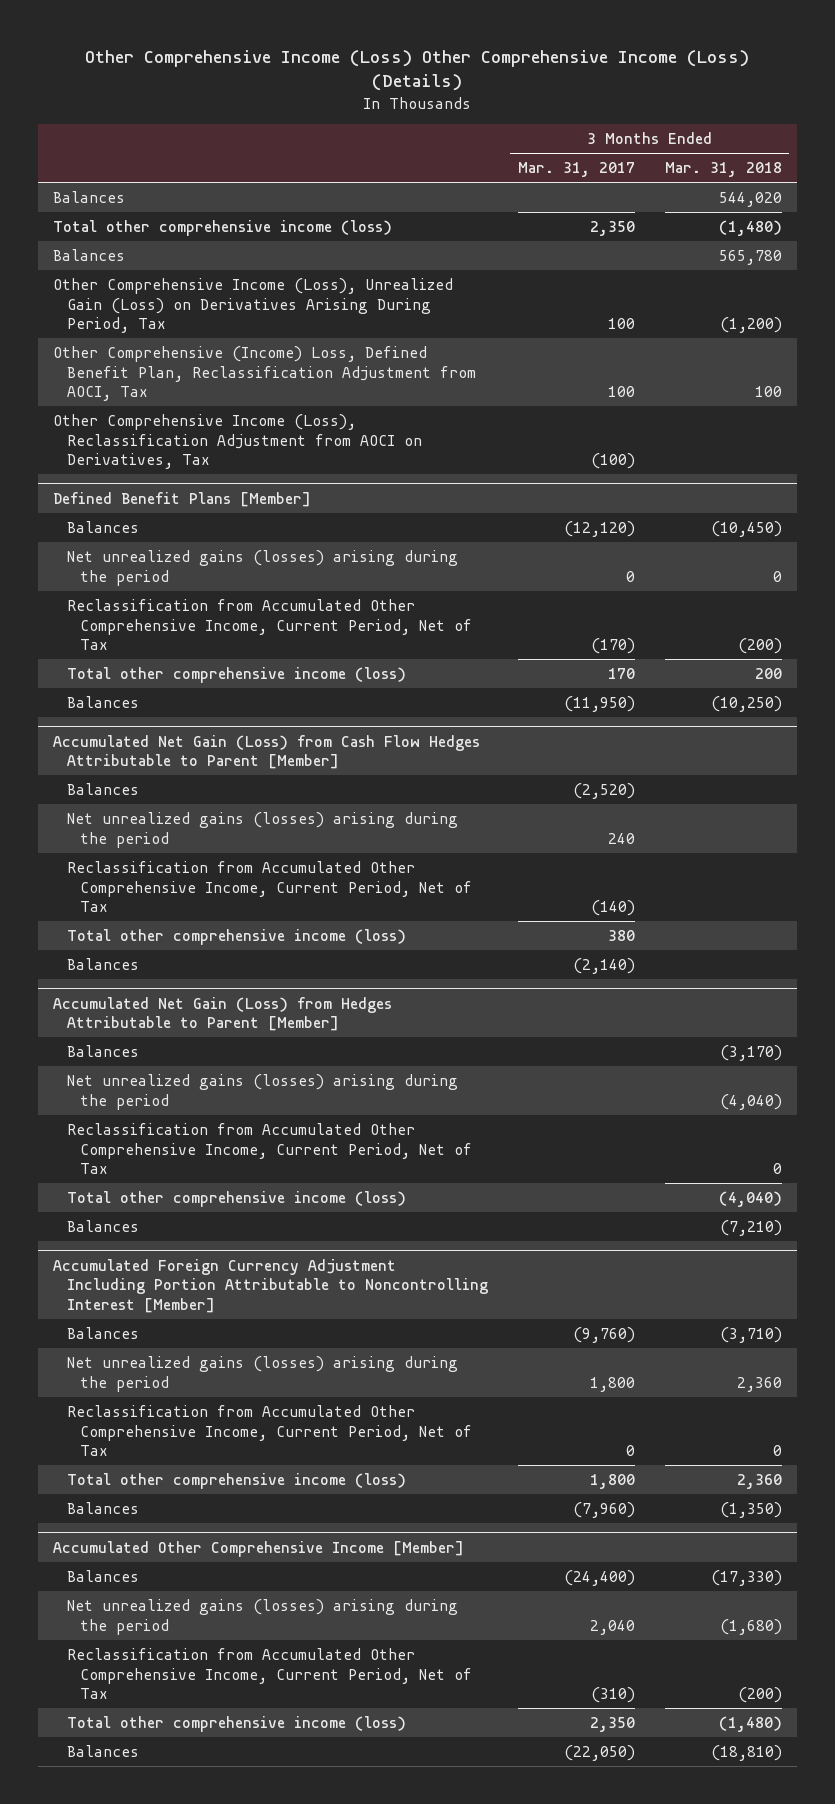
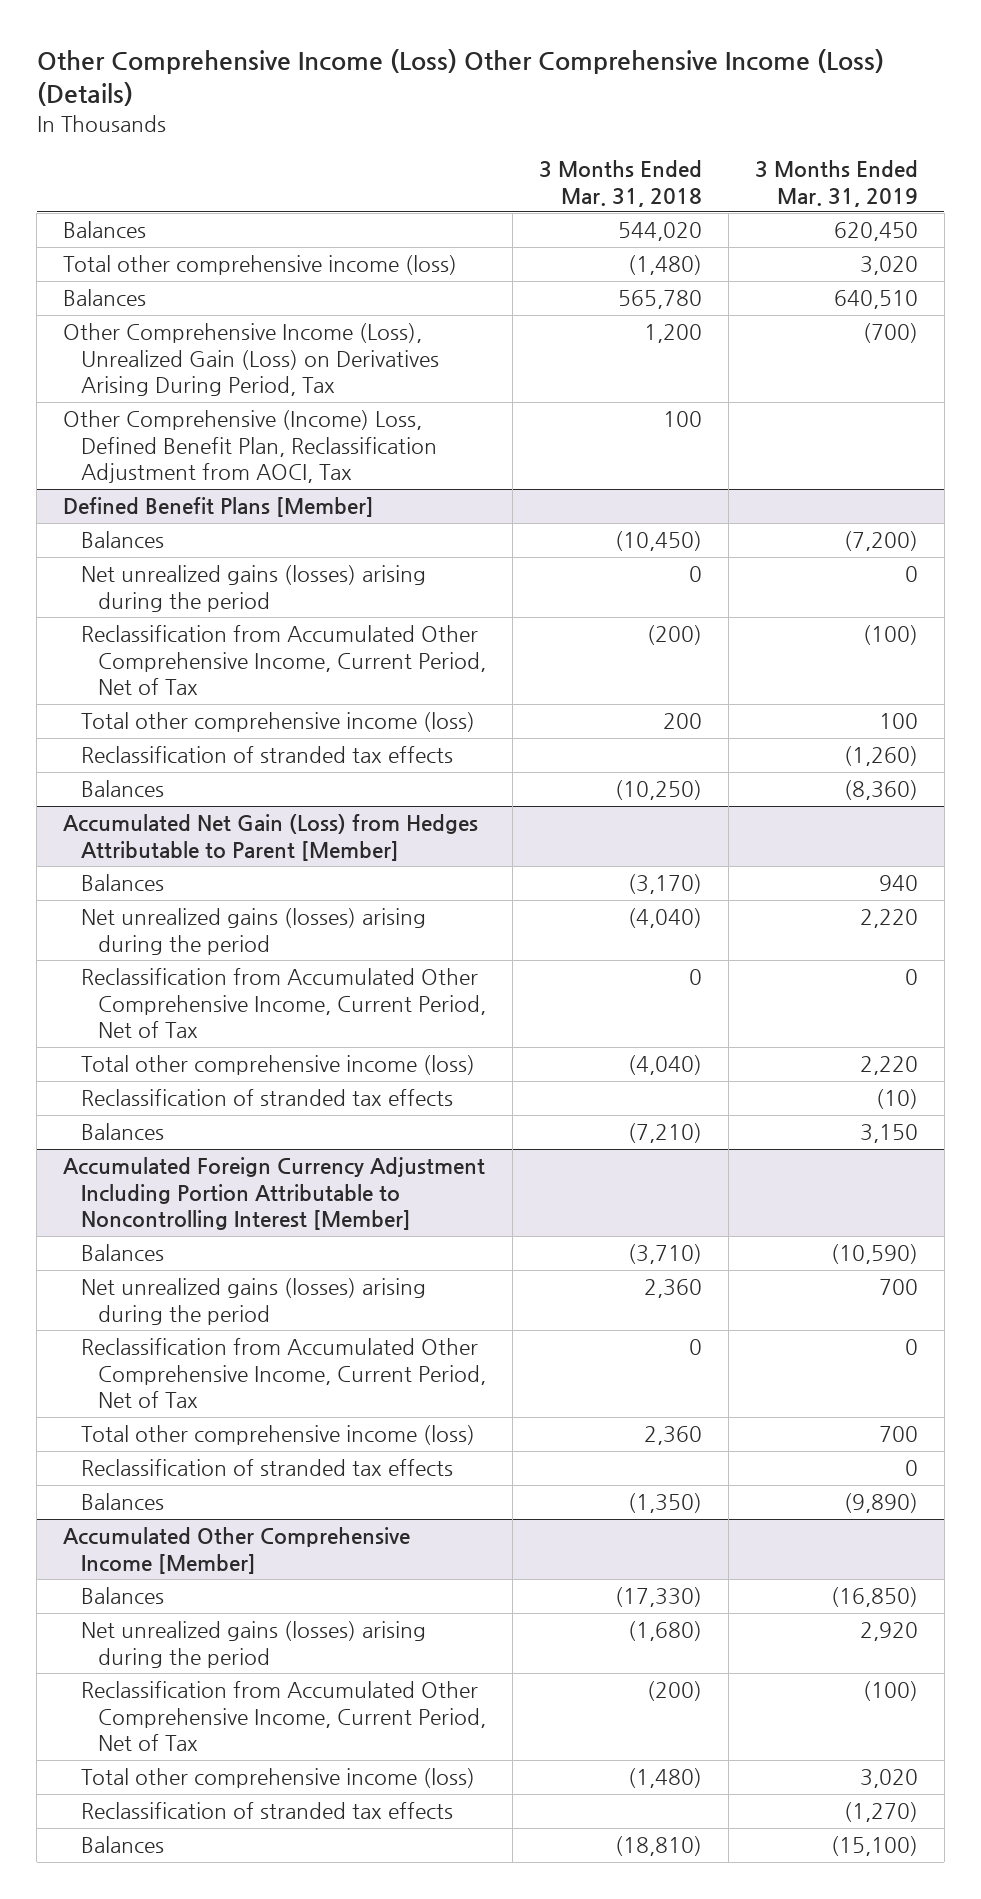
[517,162,635,178] Mar. 31, 2017 -> none
none -> [754,160,918,207] 3 Months Ended Mar. 31, 2019
[719,317,782,334] (1,200) -> [644,324,703,344] 1,200
[53,413,422,470] Other Comprehensive Income (Loss), Reclassification Adjustment from AOCI on Derivatives, Tax -> none
none -> [80,746,453,764] Reclassification of stranded tax effects
[53,734,481,770] Accumulated Net Gain (Loss) from Cash Flow Hedges Attributable to Parent [Member] -> none
[66,782,139,795] Balances -> none
[66,811,458,848] Net unrealized gains (losses) arising during the period -> none
[66,860,473,913] Reclassification from Accumulated Other Comprehensive Income, Current Period, Net of Tax -> none
[66,928,406,945] Total other comprehensive income (loss) -> none
[66,957,139,970] Balances -> none
none -> [80,1089,453,1107] Reclassification of stranded tax effects
none -> [80,1459,453,1477] Reclassification of stranded tax effects
none -> [80,1802,453,1820] Reclassification of stranded tax effects

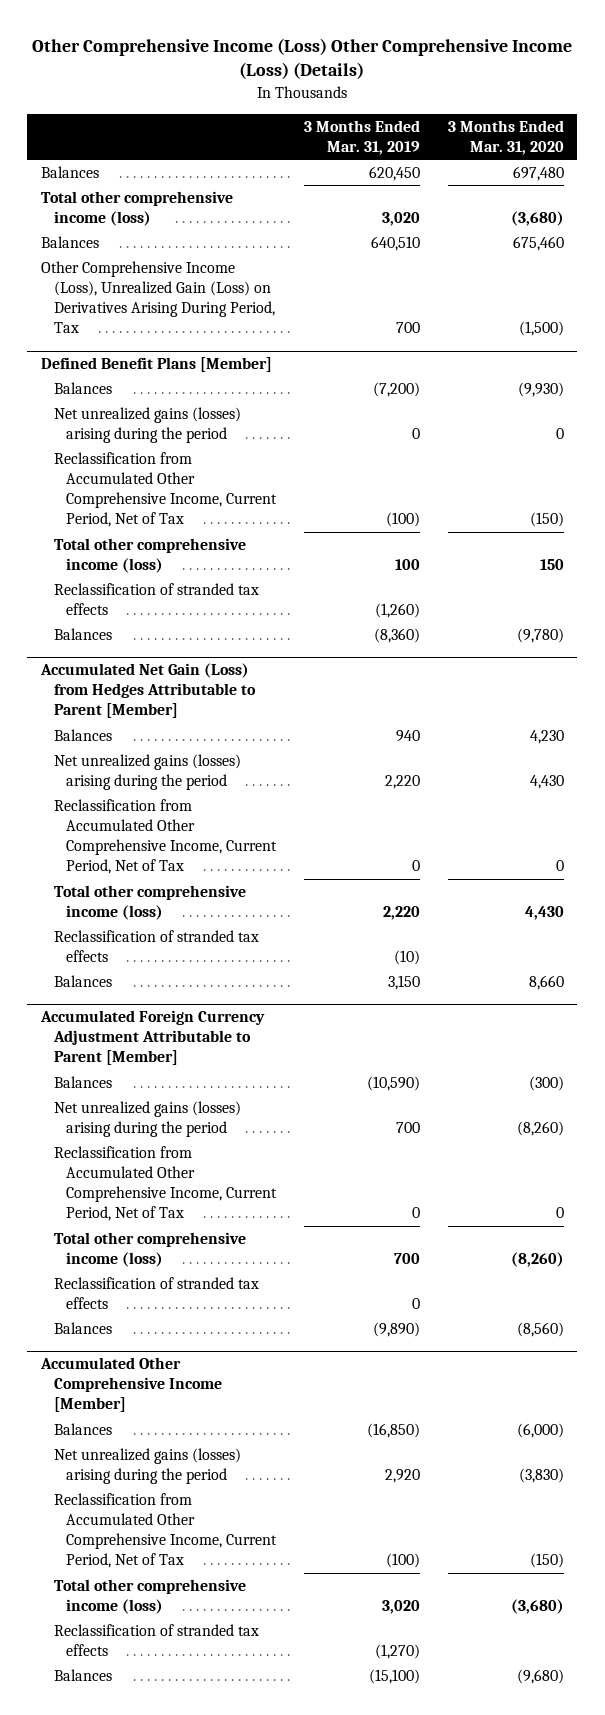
[539,160,703,207] 3 Months Ended Mar. 31, 2018 -> none
none -> [447,119,564,155] 3 Months Ended Mar. 31, 2020
[62,410,437,484] Other Comprehensive (Income) Loss, Defined Benefit Plan, Reclassification Adjustment from AOCI, Tax -> none
[862,323,918,344] (700) -> [395,322,420,334] 700
[62,1157,485,1231] Accumulated Foreign Currency Adjustment Including Portion Attributable to Noncontrolling Interest [Member] -> [40,1010,266,1066] Accumulated Foreign Currency Adjustment Attributable to Parent [Member]

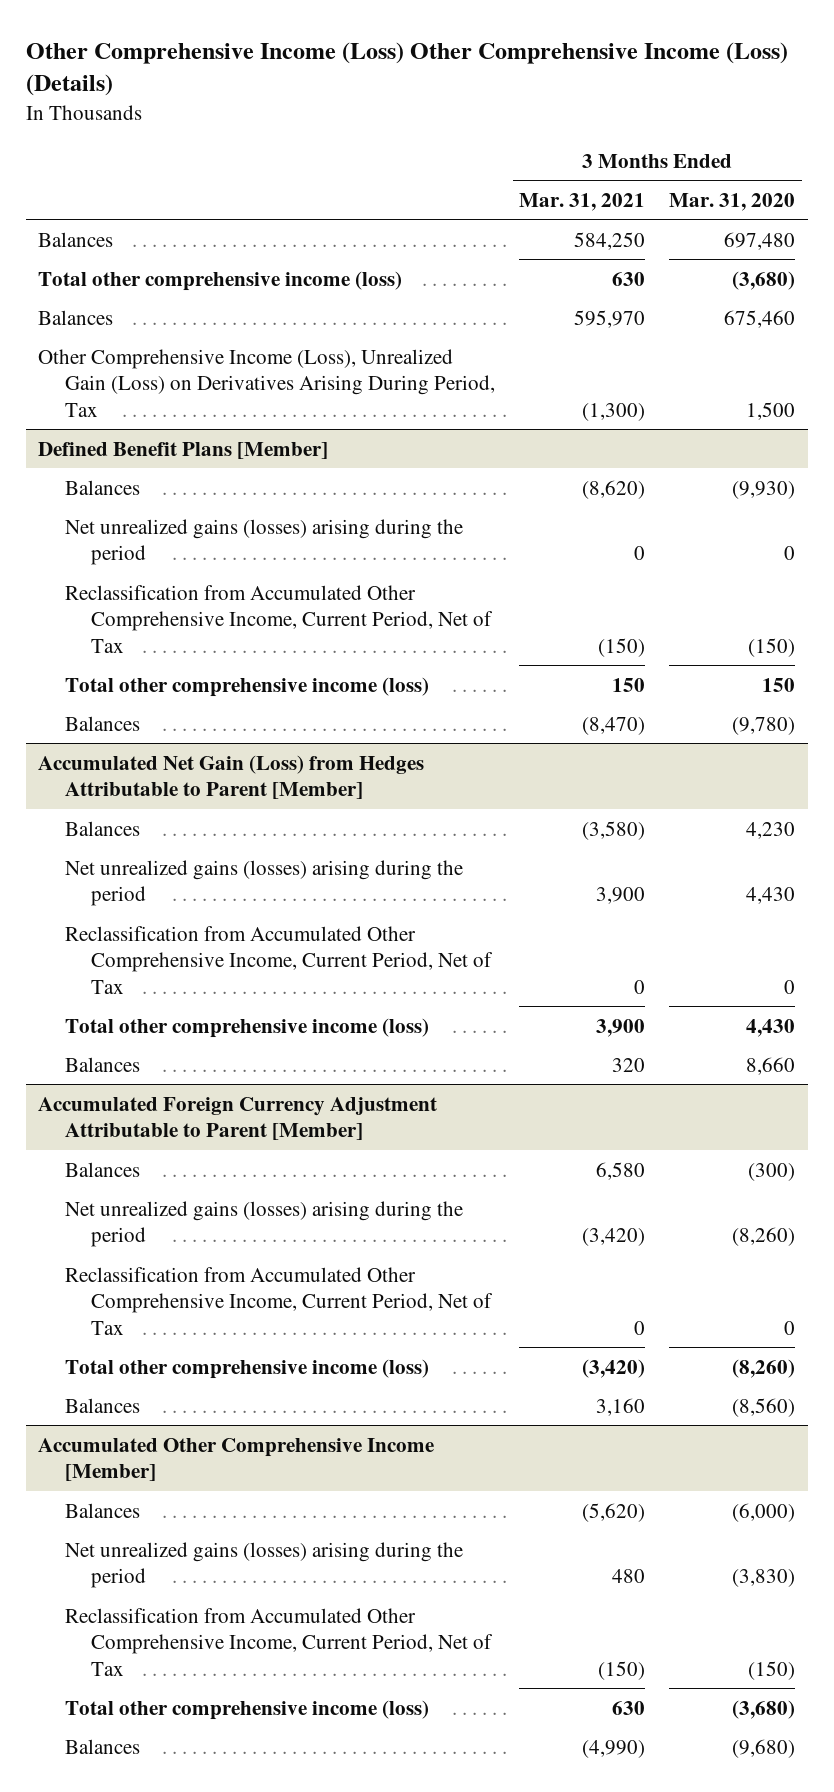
[303,119,420,155] 3 Months Ended Mar. 31, 2019 -> none
none -> [519,192,646,211] Mar. 31, 2021
[518,321,564,337] (1,500) -> [746,401,796,420] 1,500
[53,583,259,616] Reclassification of stranded tax effects -> none
[53,930,259,963] Reclassification of stranded tax effects -> none
[53,1277,259,1310] Reclassification of stranded tax effects -> none
[53,1624,259,1657] Reclassification of stranded tax effects -> none

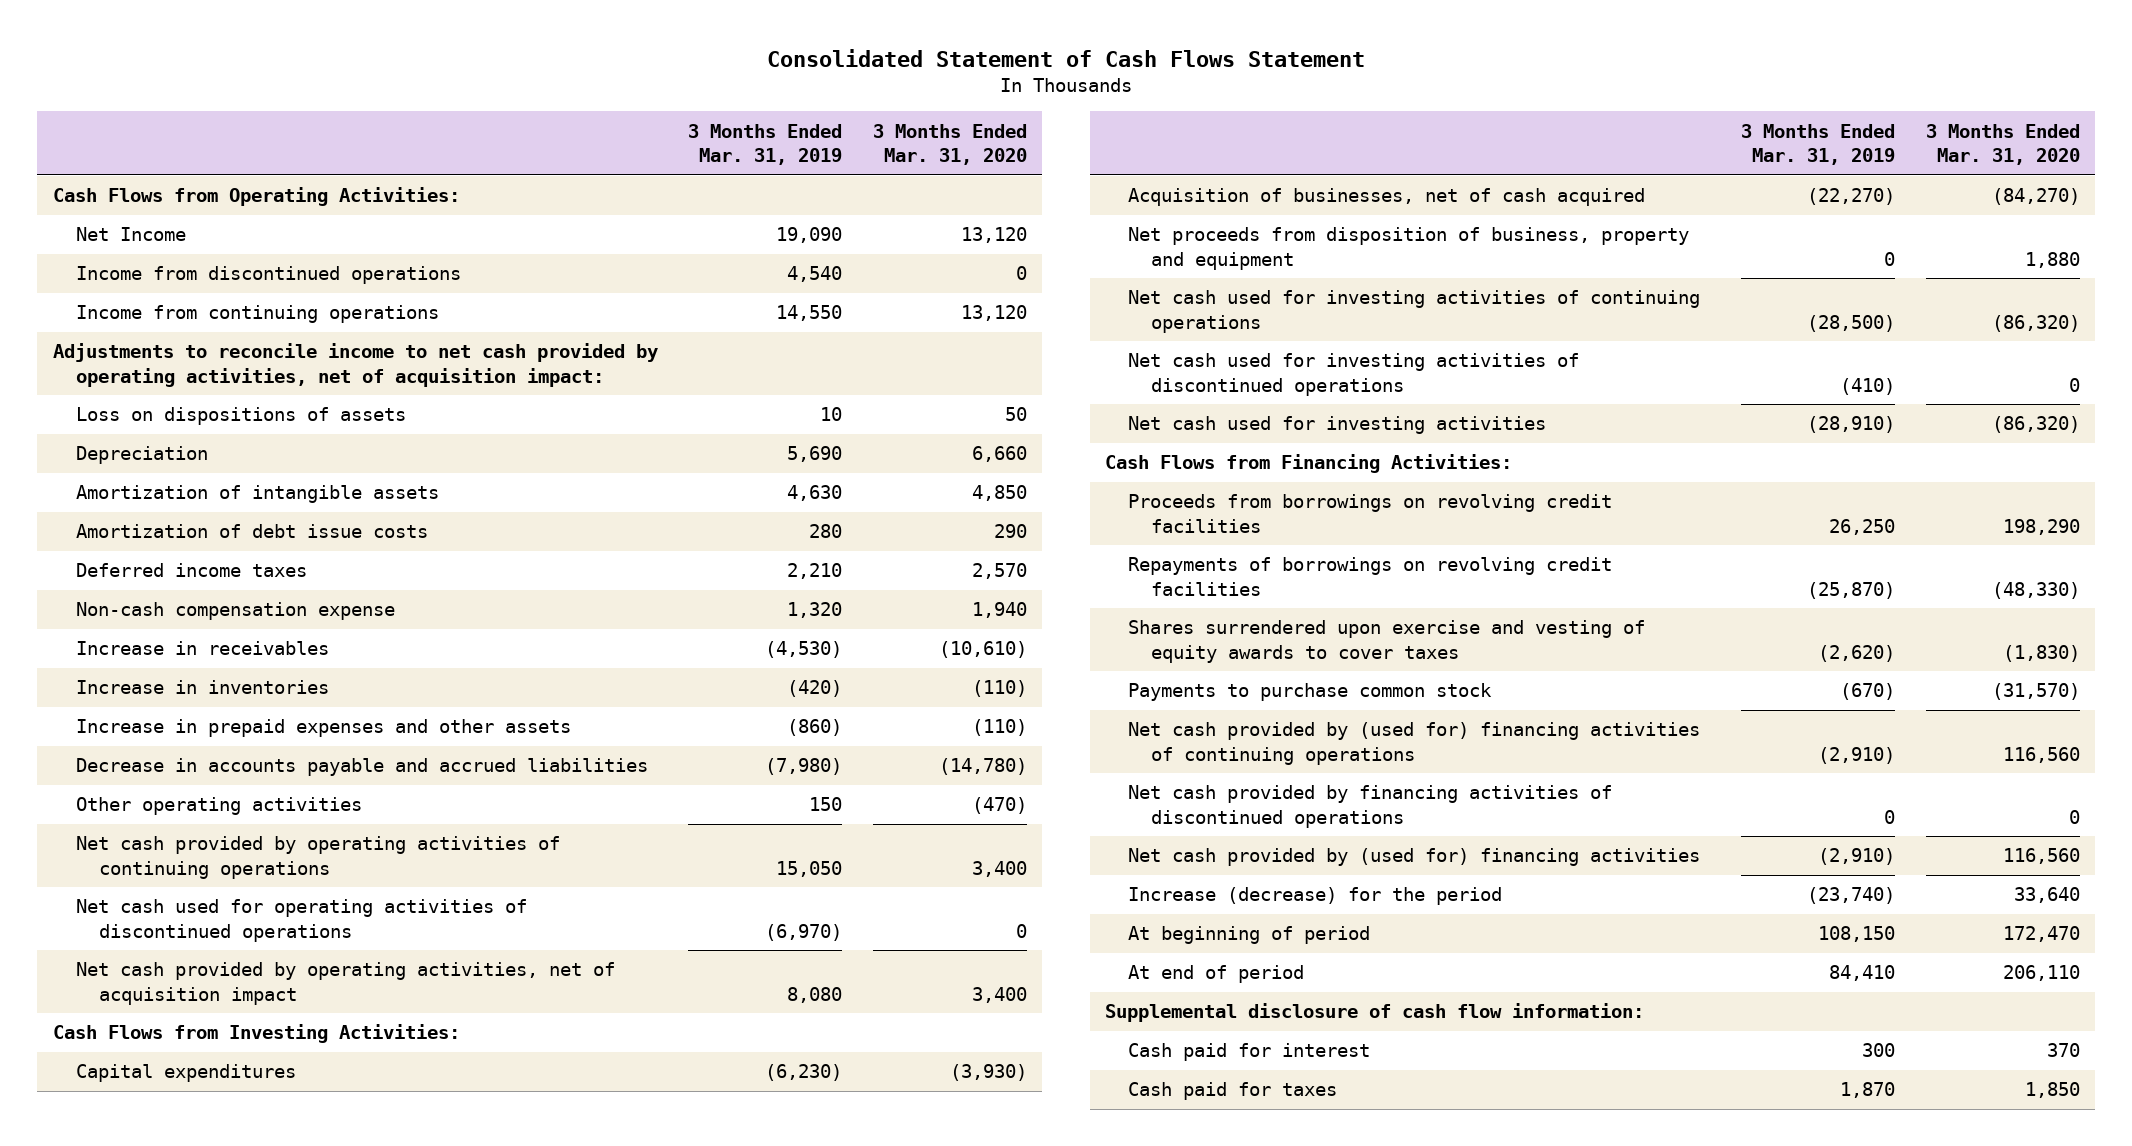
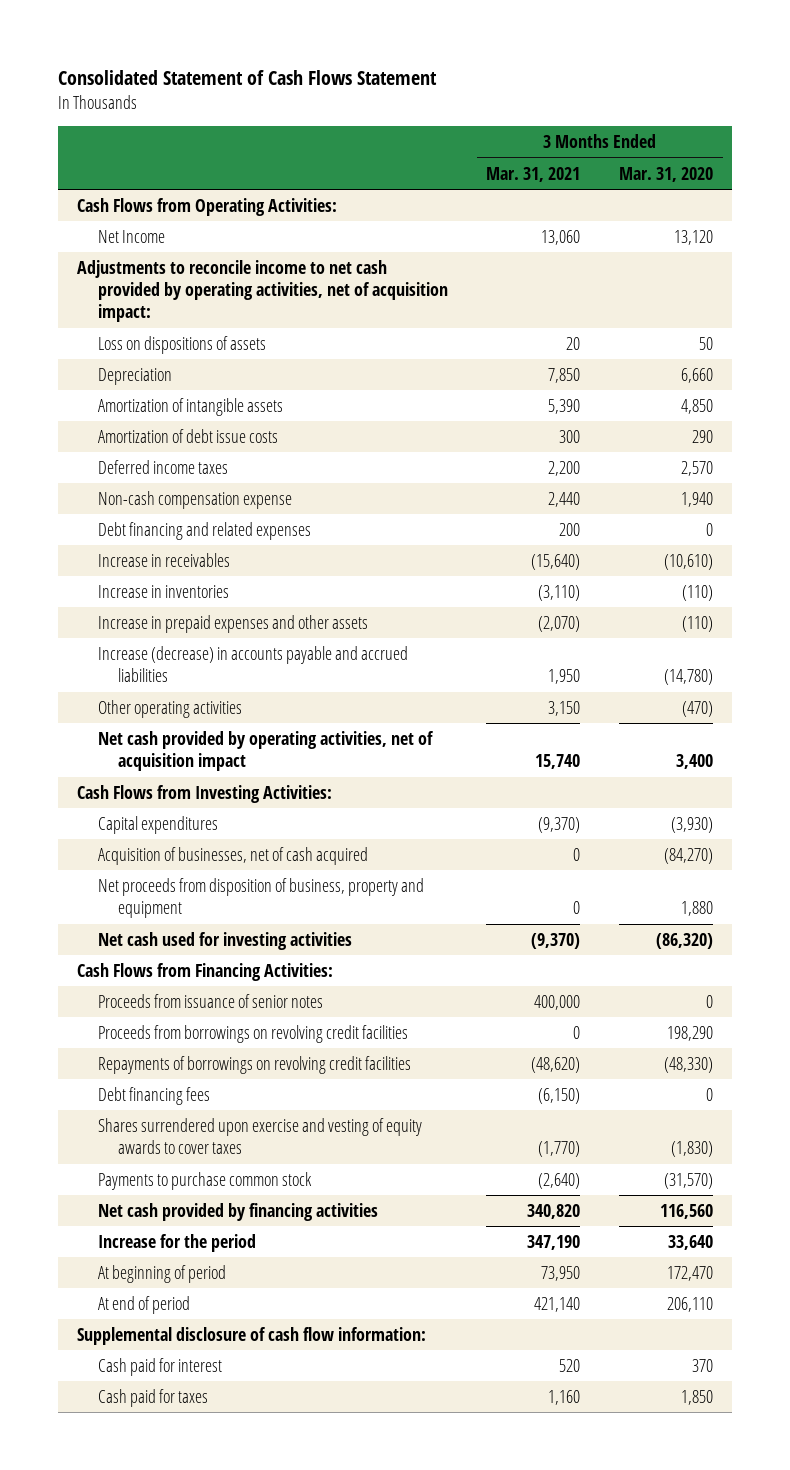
[688,123,843,166] 3 Months Ended Mar. 31, 2019 -> none
none -> [486,166,581,182] Mar. 31, 2021
[75,266,461,285] Income from discontinued operations -> none
[75,305,439,324] Income from continuing operations -> none
none -> [97,521,311,540] Debt financing and related expenses
[75,758,648,777] Decrease in accounts payable and accrued liabilities -> [97,645,408,683] Increase (decrease) in accounts payable and accrued liabilities
[75,836,560,879] Net cash provided by operating activities of continuing operations -> none
[75,899,527,942] Net cash used for operating activities of discontinued operations -> none
[1128,290,1701,333] Net cash used for investing activities of continuing operations -> none
[1128,353,1580,396] Net cash used for investing activities of discontinued operations -> none
none -> [97,993,323,1008] Proceeds from issuance of senior notes
none -> [97,1086,210,1105] Debt financing fees
[1128,722,1701,765] Net cash provided by (used for) financing activities of continuing operations -> none
[1128,785,1613,828] Net cash provided by financing activities of discontinued operations -> none
[1128,848,1701,867] Net cash provided by (used for) financing activities -> [97,1202,378,1221] Net cash provided by financing activities
[1128,887,1503,906] Increase (decrease) for the period -> [97,1233,256,1252] Increase for the period

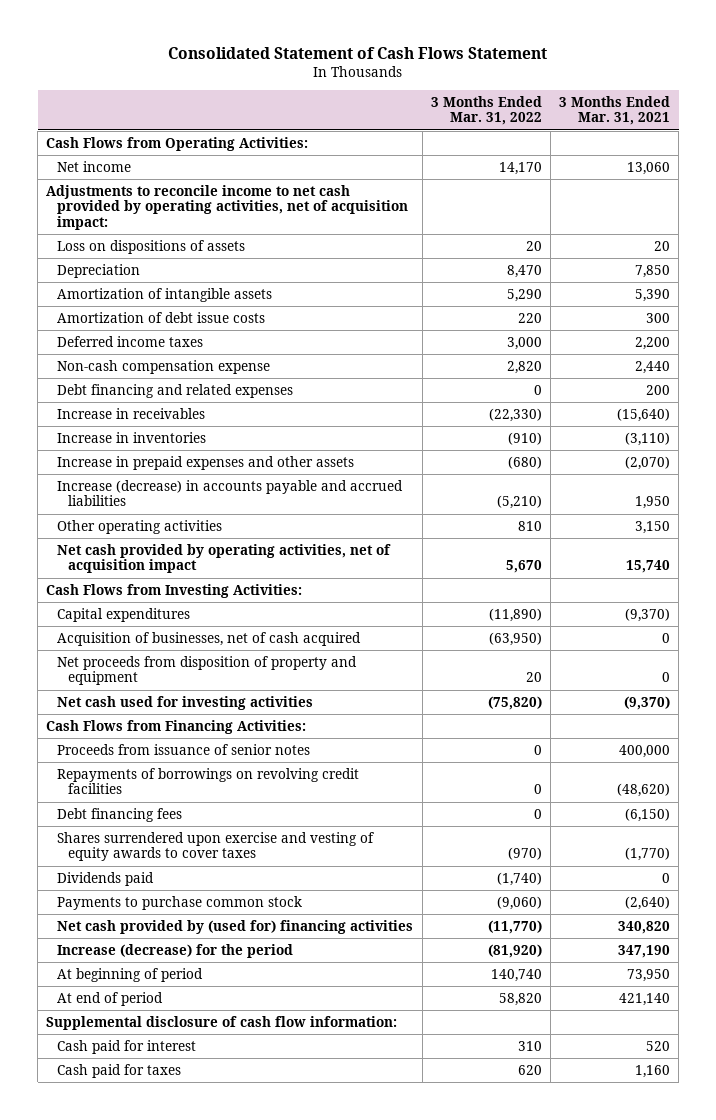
[619,166,714,182] Mar. 31, 2020 -> none
none -> [430,95,542,126] 3 Months Ended Mar. 31, 2022
[97,229,165,243] Net Income -> [57,161,132,173] Net income
[97,877,424,919] Net proceeds from disposition of business, property and equipment -> [57,656,358,686] Net proceeds from disposition of property and equipment
[97,1024,408,1043] Proceeds from borrowings on revolving credit facilities -> none
none -> [57,872,155,887] Dividends paid
[97,1202,378,1221] Net cash provided by financing activities -> [57,920,414,935] Net cash provided by (used for) financing activities
[97,1233,256,1252] Increase for the period -> [57,944,294,959] Increase (decrease) for the period

